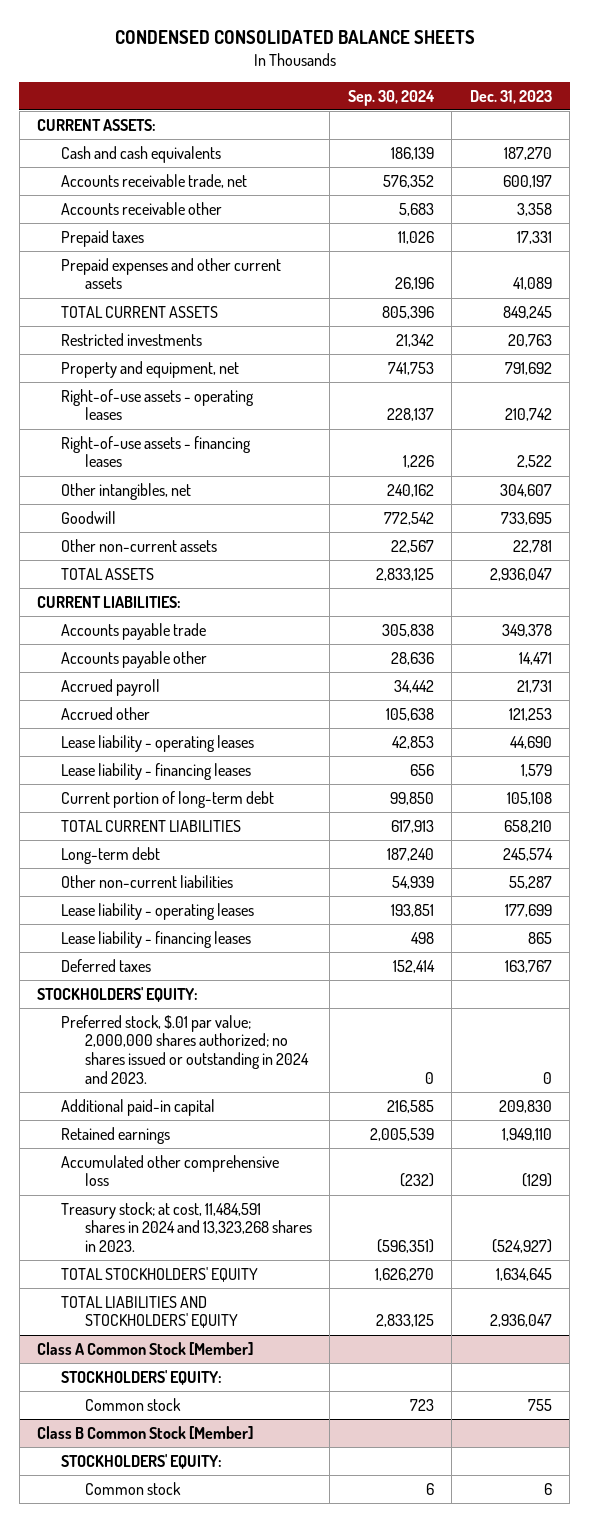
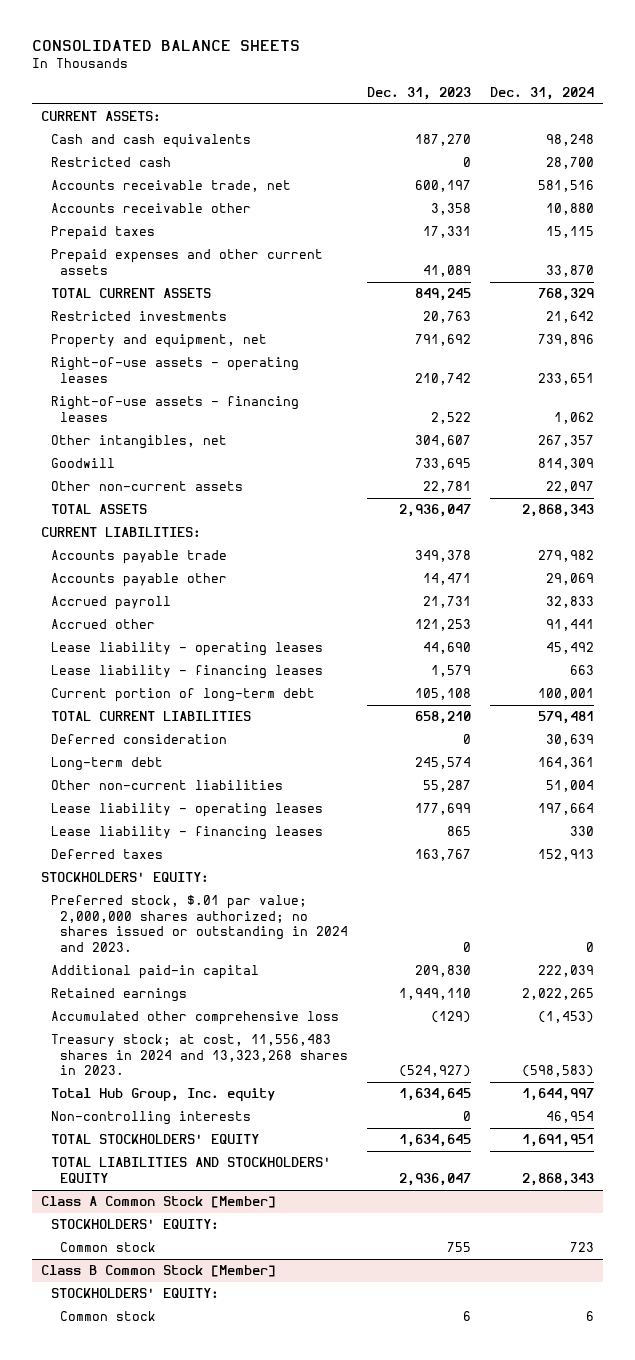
[114,30,475,45] CONDENSED CONSOLIDATED BALANCE SHEETS -> [31,40,300,52] CONSOLIDATED BALANCE SHEETS
[347,89,435,106] Sep. 30, 2024 -> none
none -> [489,87,594,101] Dec. 31, 2024
none -> [50,157,171,168] Restricted cash
none -> [50,734,227,745] Deferred consideration
[60,1201,312,1253] Treasury stock; at cost, 11,484,591 shares in 2024 and 13,323,268 shares in 2023. -> [50,1034,349,1076] Treasury stock; at cost, 11,556,483 shares in 2024 and 13,323,268 shares in 2023.
none -> [50,1088,275,1103] Total Hub Group, Inc. equity
none -> [50,1111,251,1126] Non-controlling interests

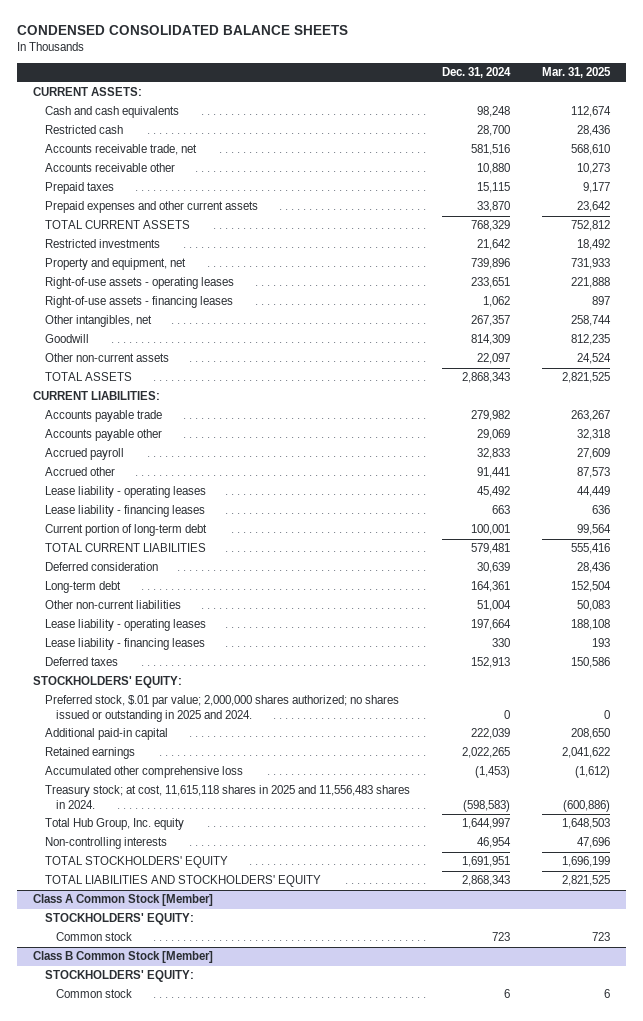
[31,40,300,52] CONSOLIDATED BALANCE SHEETS -> [17,25,349,36] CONDENSED CONSOLIDATED BALANCE SHEETS
[366,87,471,101] Dec. 31, 2023 -> none
none -> [542,67,612,79] Mar. 31, 2025
[50,895,349,952] Preferred stock, $.01 par value; 2,000,000 shares authorized; no shares issued or outstanding in 2024 and 2023. -> [44,695,399,722] Preferred stock, $.01 par value; 2,000,000 shares authorized; no shares issued or outstanding in 2025 and 2024.
[50,1034,349,1076] Treasury stock; at cost, 11,556,483 shares in 2024 and 13,323,268 shares in 2023. -> [44,785,410,809] Treasury stock; at cost, 11,615,118 shares in 2025 and 11,556,483 shares in 2024.

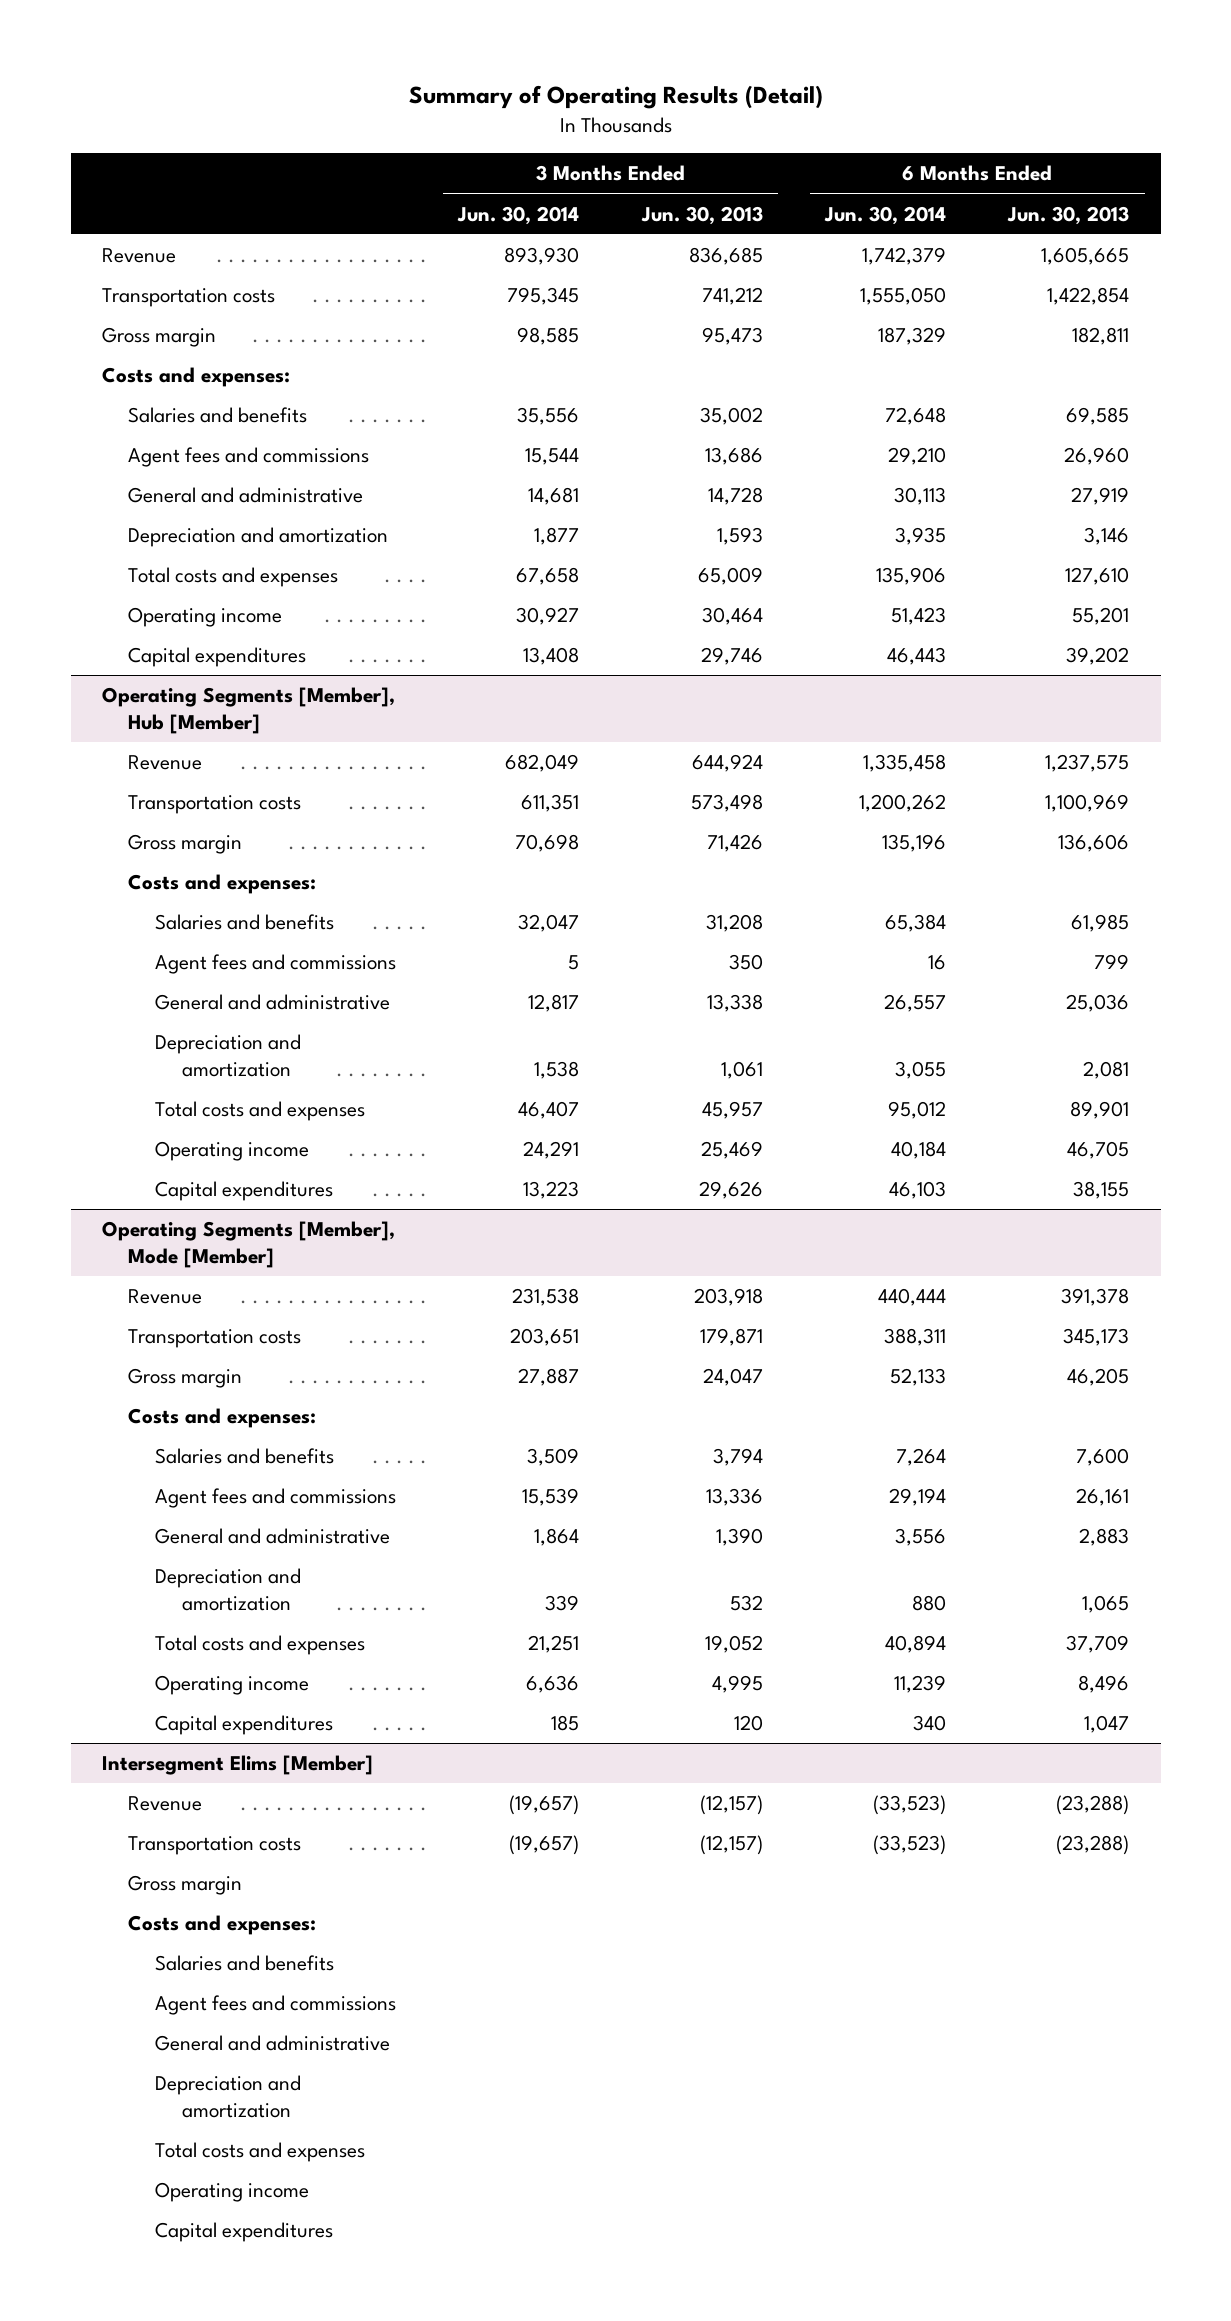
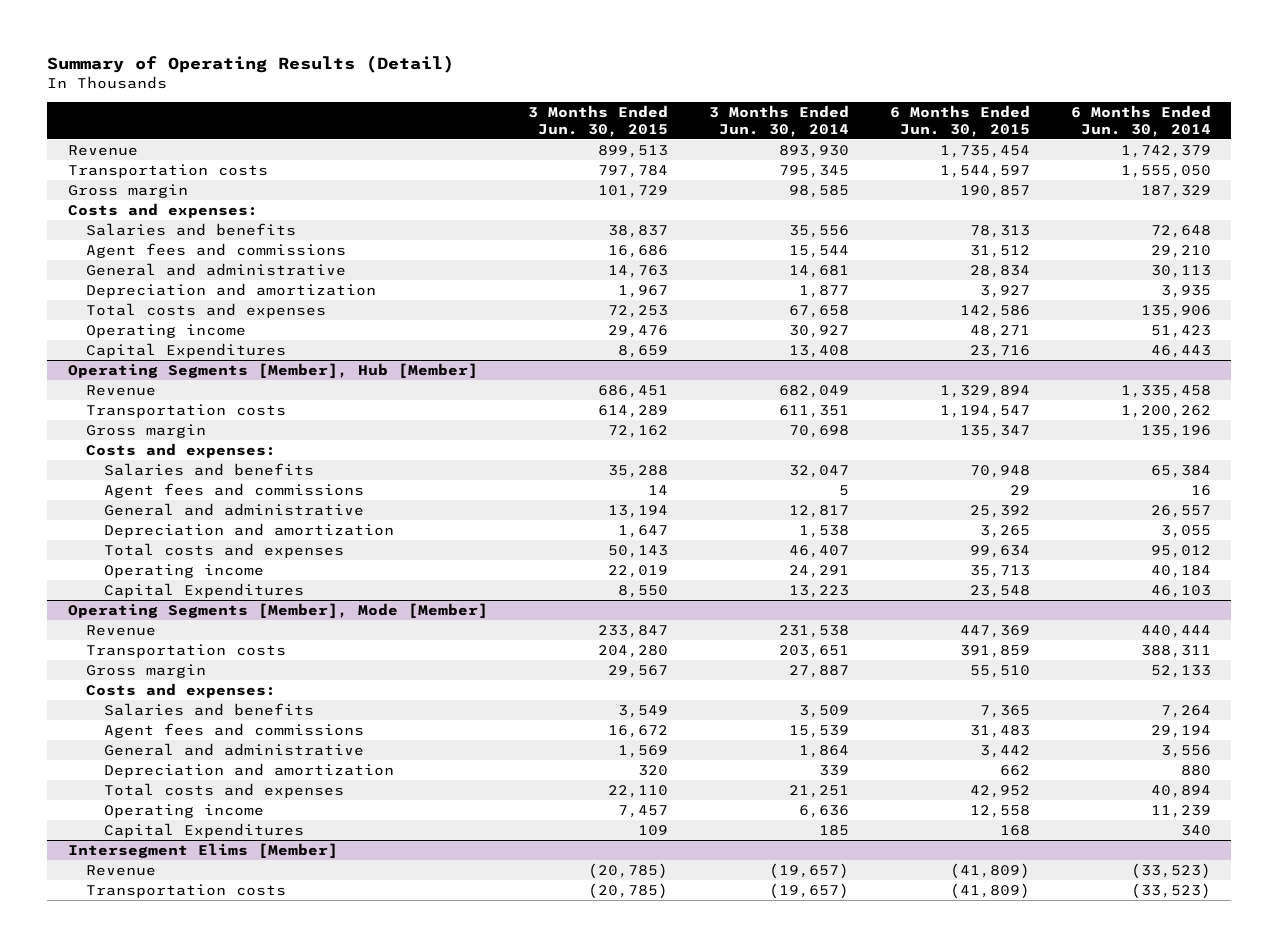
[640,205,763,225] Jun. 30, 2013 -> none
[1007,205,1130,225] Jun. 30, 2013 -> none
none -> [528,105,669,137] 3 Months Ended Jun. 30, 2015
none -> [890,105,1031,137] 6 Months Ended Jun. 30, 2015
[128,647,307,668] Capital expenditures -> [85,342,286,358] Capital Expenditures
[155,1181,334,1202] Capital expenditures -> [103,582,304,598] Capital Expenditures
[155,1715,334,1736] Capital expenditures -> [103,822,304,838] Capital Expenditures
[128,1875,243,1896] Gross margin -> none
[128,1915,317,1936] Costs and expenses: -> none
[155,1955,335,1972] Salaries and benefits -> none
[155,1995,397,2016] Agent fees and commissions -> none
[155,2035,391,2052] General and administrative -> none
[155,2075,302,2119] Depreciation and amortization -> none
[155,2142,366,2163] Total costs and expenses -> none
[155,2182,310,2203] Operating income -> none
[155,2222,334,2243] Capital expenditures -> none

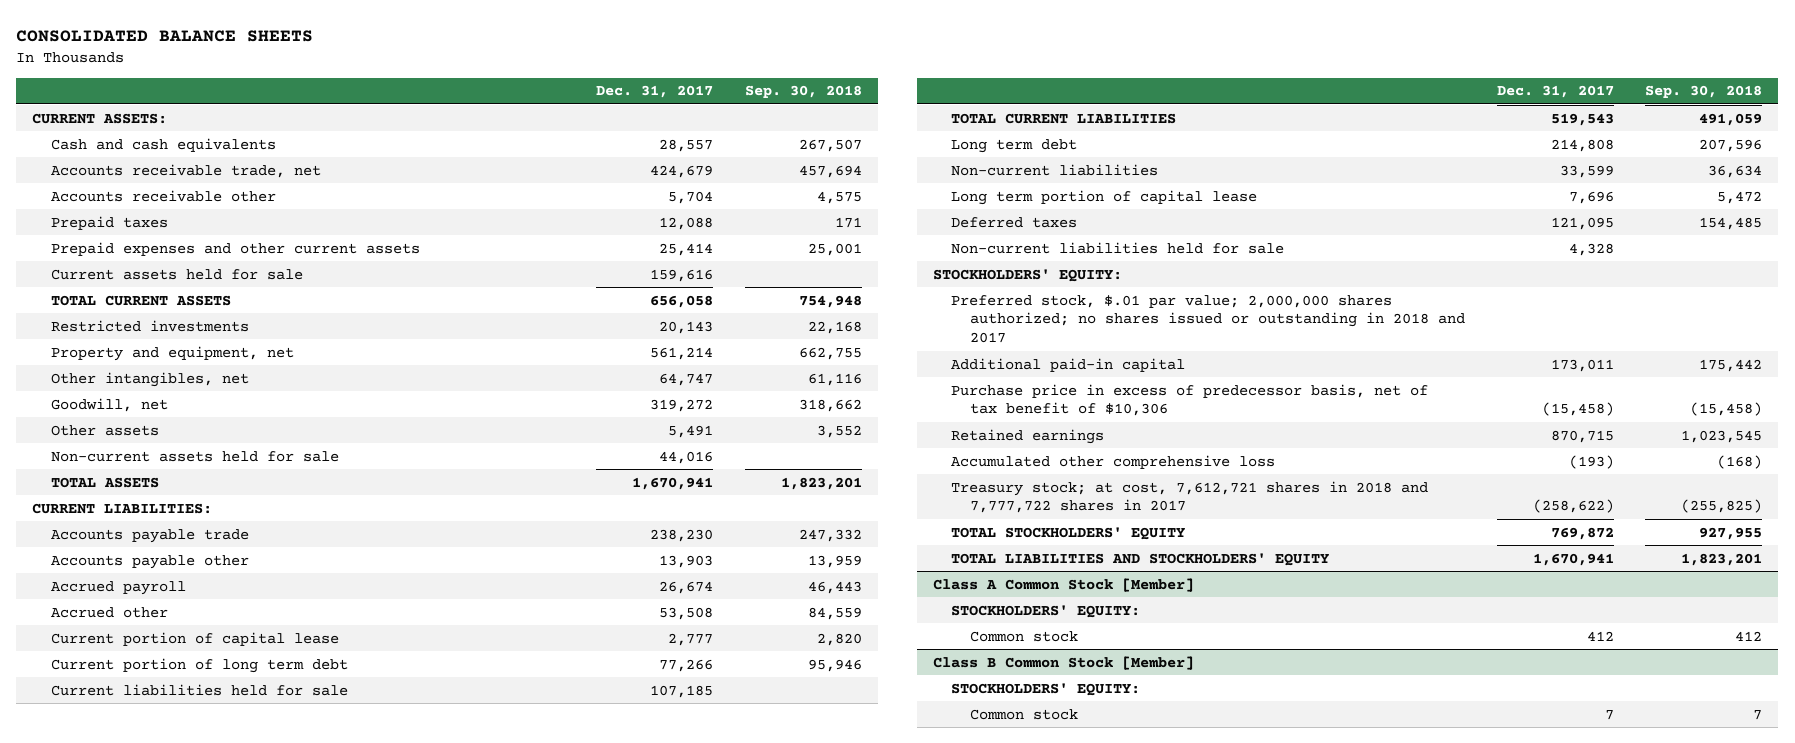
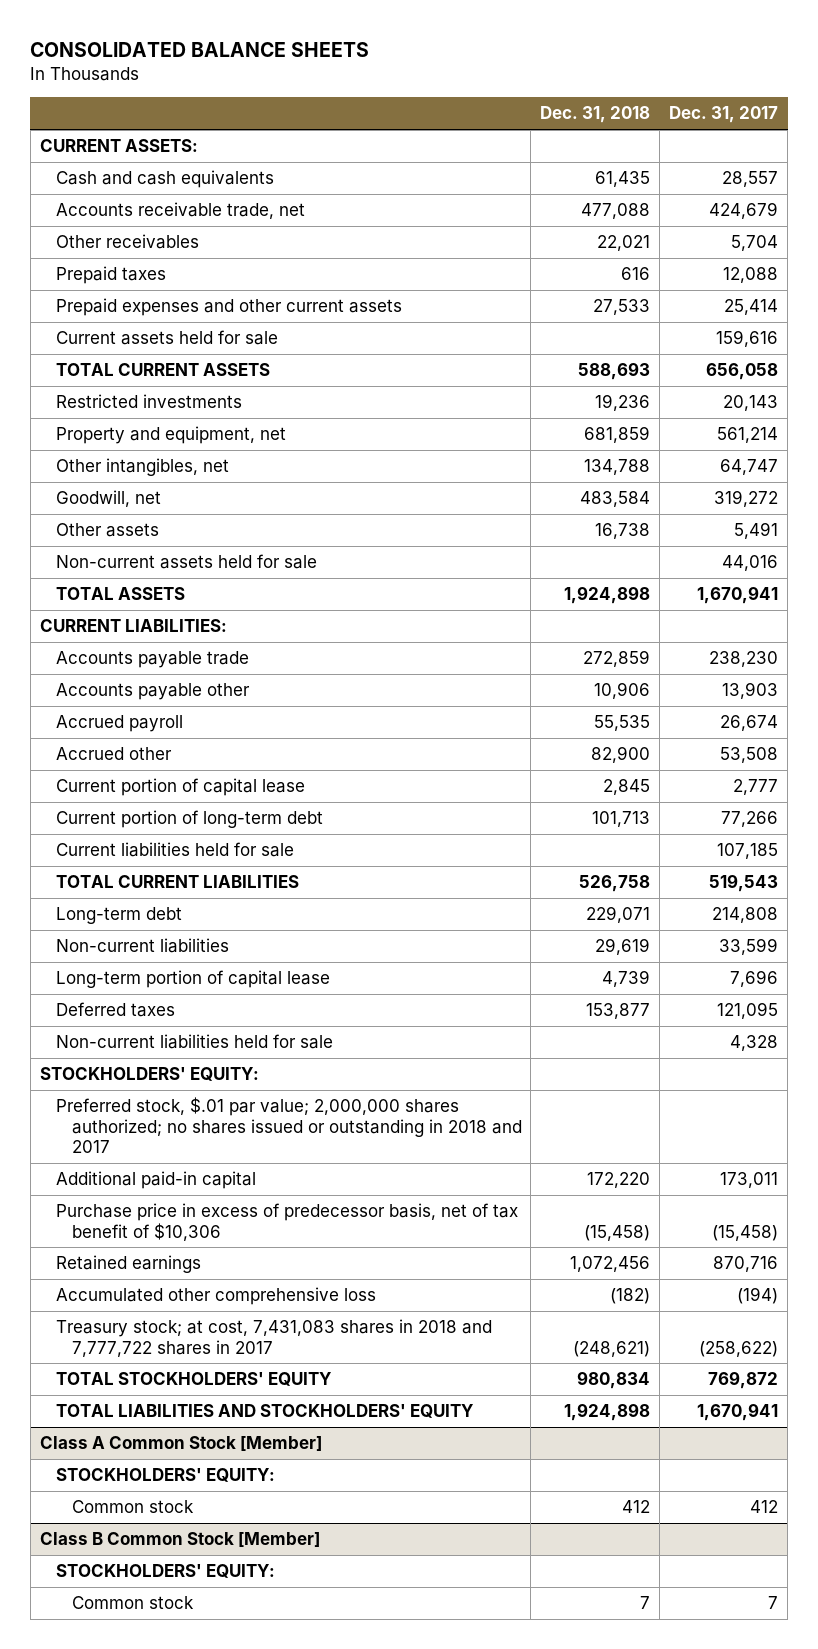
[744,85,862,99] Sep. 30, 2018 -> none
none -> [540,106,651,124] Dec. 31, 2018
[50,189,276,202] Accounts receivable other -> [55,234,199,250] Other receivables
[50,657,348,673] Current portion of long term debt -> [55,810,323,829] Current portion of long-term debt
[951,138,1078,153] Long term debt -> [55,907,182,925] Long-term debt
[951,189,1258,205] Long term portion of capital lease -> [55,970,330,989] Long-term portion of capital lease
[1550,429,1614,443] 870,715 -> [713,1256,779,1273] 870,716
[1568,454,1614,469] (193) -> [737,1287,779,1305] (194)
[951,480,1429,514] Treasury stock; at cost, 7,612,721 shares in 2018 and 7,777,722 shares in 2017 -> [55,1319,492,1357] Treasury stock; at cost, 7,431,083 shares in 2018 and 7,777,722 shares in 2017

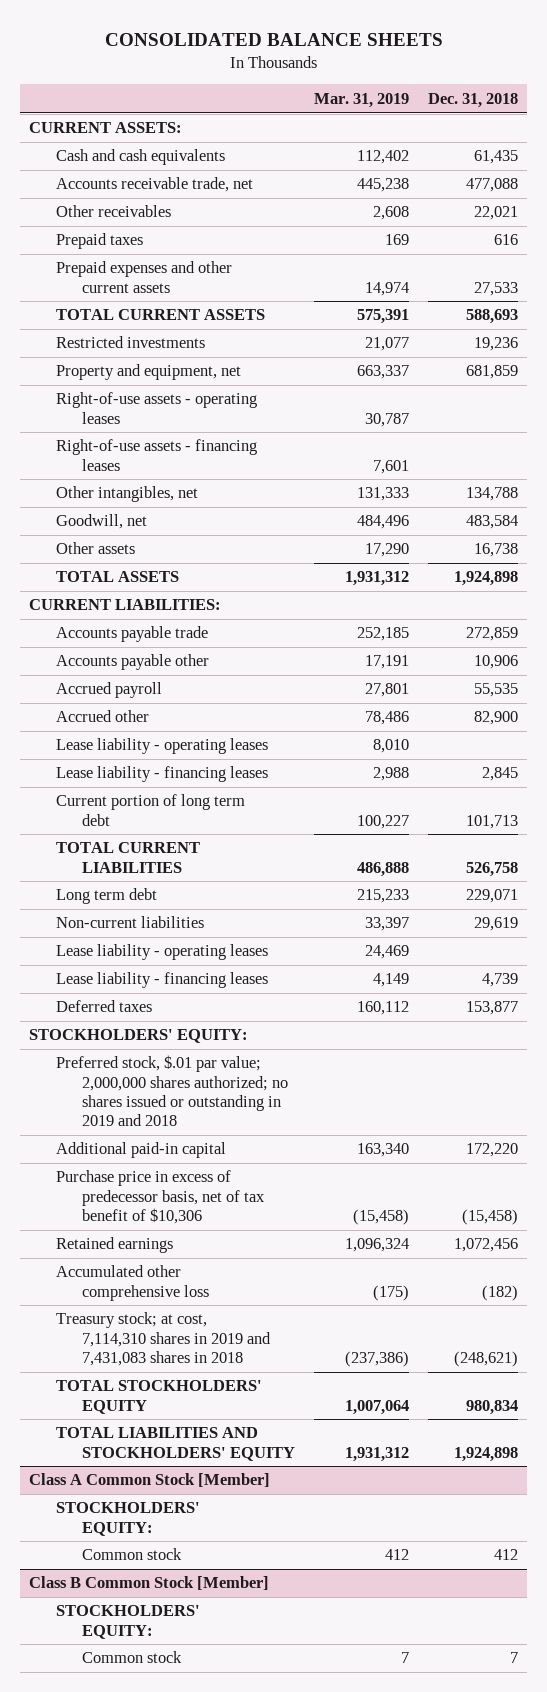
[669,106,779,124] Dec. 31, 2017 -> none
none -> [313,92,409,108] Mar. 31, 2019
[55,330,278,346] Current assets held for sale -> none
none -> [55,392,257,424] Right-of-use assets - operating leases
none -> [55,439,257,471] Right-of-use assets - financing leases
[55,554,317,570] Non-current assets held for sale -> none
[55,842,294,858] Current liabilities held for sale -> none
none -> [55,738,268,755] Lease liability - operating leases
[55,778,305,797] Current portion of capital lease -> [55,766,268,783] Lease liability - financing leases
[55,810,323,829] Current portion of long-term debt -> [55,794,245,826] Current portion of long term debt
[55,907,182,925] Long-term debt -> [55,888,157,905] Long term debt
none -> [55,944,268,961] Lease liability - operating leases
[55,970,330,989] Long-term portion of capital lease -> [55,972,268,989] Lease liability - financing leases
[55,1034,333,1050] Non-current liabilities held for sale -> none
[55,1097,522,1153] Preferred stock, $.01 par value; 2,000,000 shares authorized; no shares issued or outstanding in 2018 and 2017 -> [55,1055,288,1127] Preferred stock, $.01 par value; 2,000,000 shares authorized; no shares issued or outstanding in 2019 and 2018
[55,1319,492,1357] Treasury stock; at cost, 7,431,083 shares in 2018 and 7,777,722 shares in 2017 -> [55,1312,271,1366] Treasury stock; at cost, 7,114,310 shares in 2019 and 7,431,083 shares in 2018

